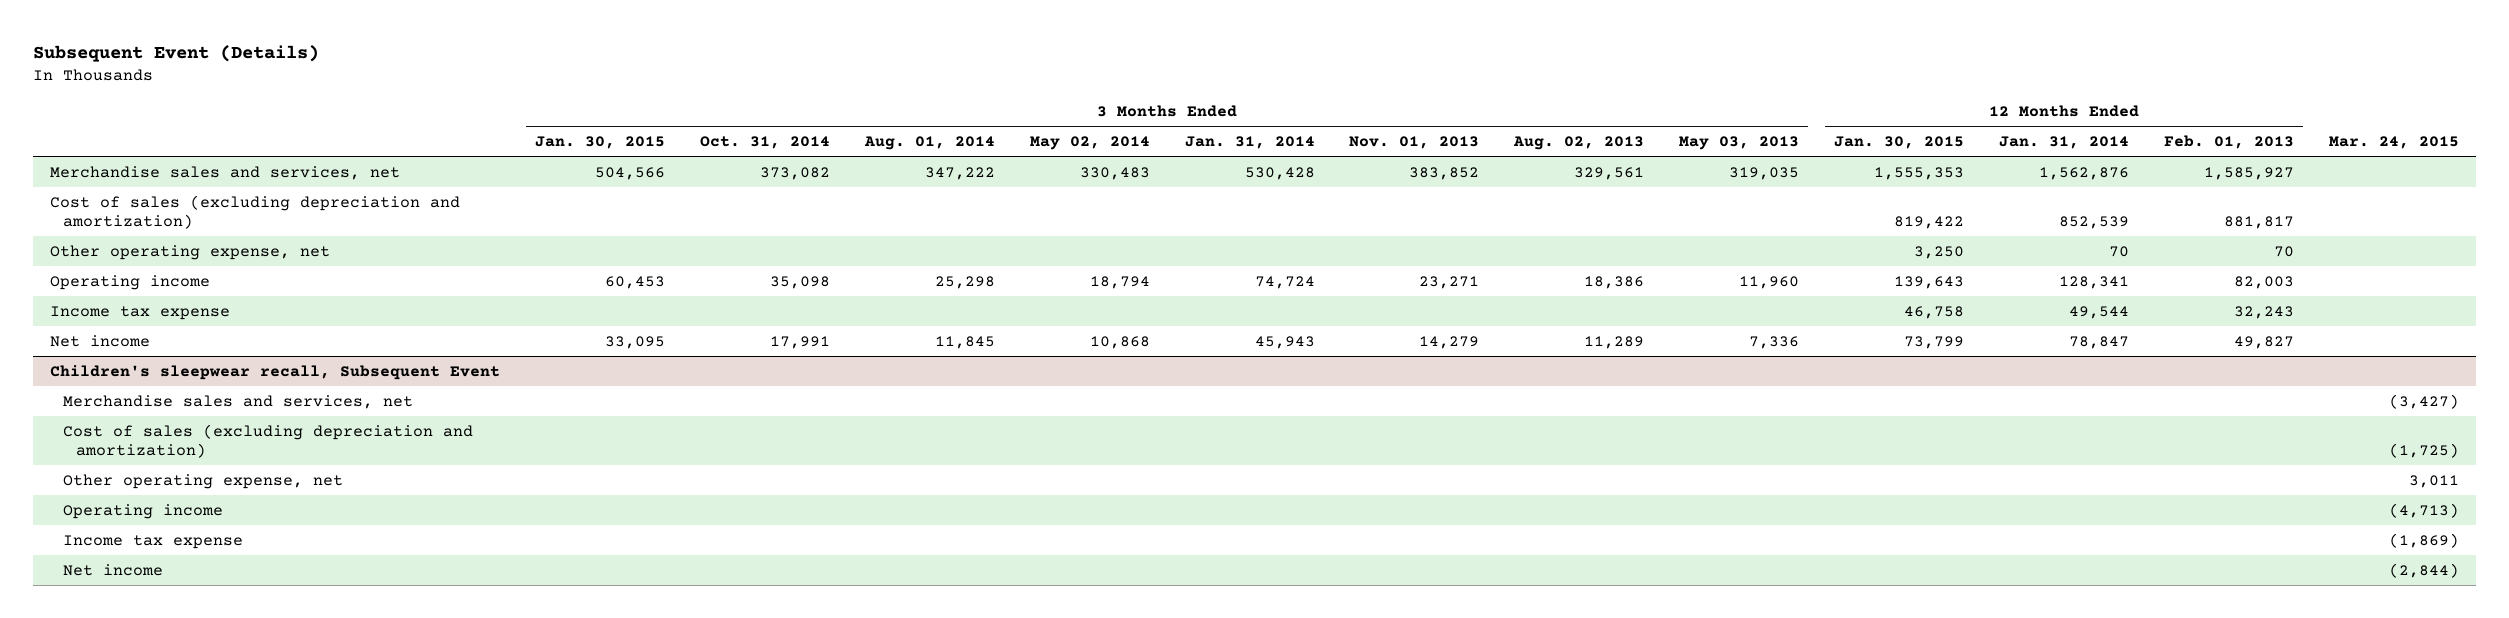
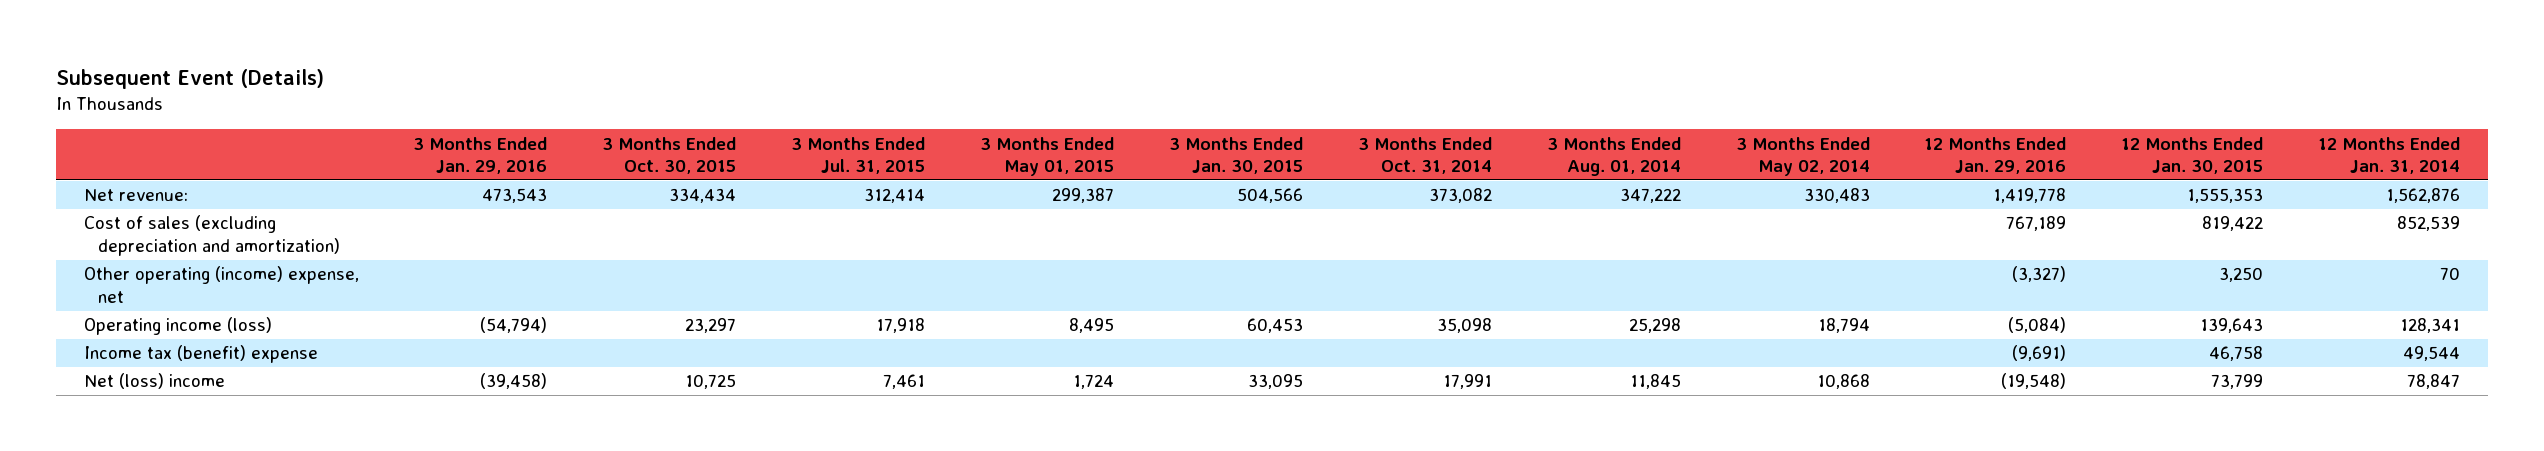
[1184,136,1315,150] Jan. 31, 2014 -> none
[1349,136,1480,150] Nov. 01, 2013 -> none
[1513,136,1645,151] Aug. 02, 2013 -> none
[1679,136,1800,151] May 03, 2013 -> none
[2163,135,2294,150] Feb. 01, 2013 -> none
[2328,136,2459,150] Mar. 24, 2015 -> none
none -> [413,136,548,175] 3 Months Ended Jan. 29, 2016
none -> [602,136,737,175] 3 Months Ended Oct. 30, 2015
none -> [791,136,926,175] 3 Months Ended Jul. 31, 2015
none -> [980,136,1115,177] 3 Months Ended May 01, 2015
none -> [1924,136,2067,175] 12 Months Ended Jan. 29, 2016
[49,165,400,180] Merchandise sales and services, net -> [83,189,188,202] Net revenue:
[49,364,500,380] Children's sleepwear recall, Subsequent Event -> none
[62,394,413,409] Merchandise sales and services, net -> none
[62,423,473,459] Cost of sales (excluding depreciation and amortization) -> none
[62,473,343,489] Other operating expense, net -> none
[62,503,223,519] Operating income -> none
[62,534,243,549] Income tax expense -> none
[62,563,163,576] Net income -> none
[49,244,330,260] Other operating expense, net -> [83,266,359,303] Other operating (income) expense, net
[49,274,210,290] Operating income -> [83,317,272,336] Operating income (loss)
[49,305,230,320] Income tax expense -> [83,345,318,364] Income tax (benefit) expense
[49,334,150,347] Net income -> [83,373,225,390] Net (loss) income

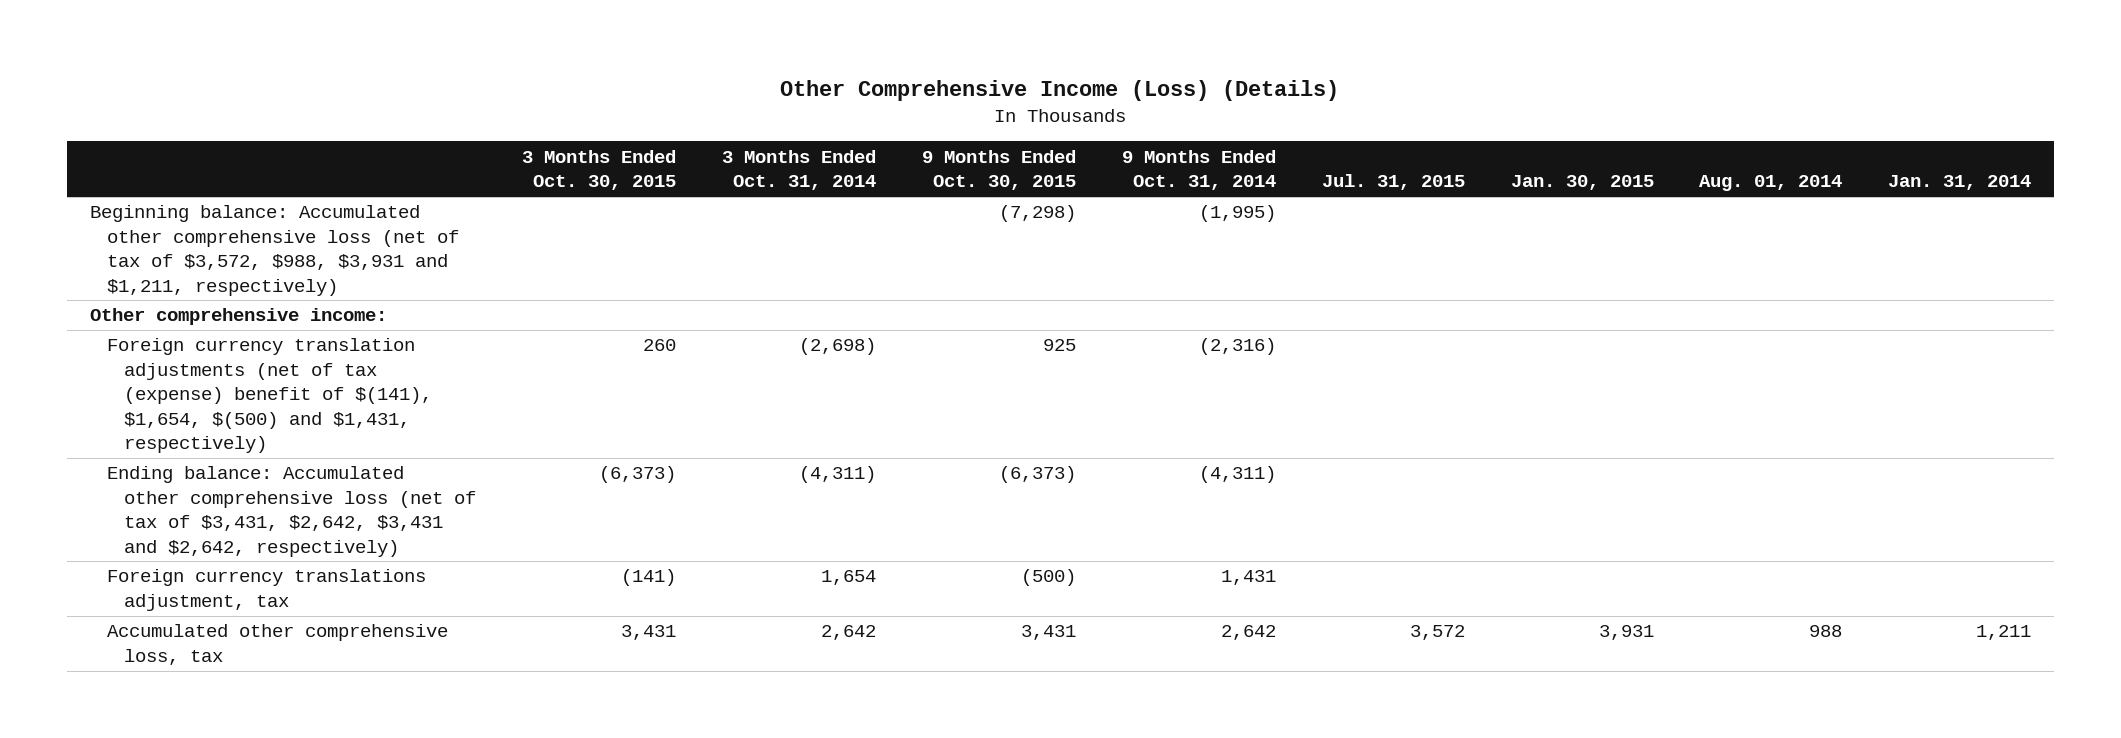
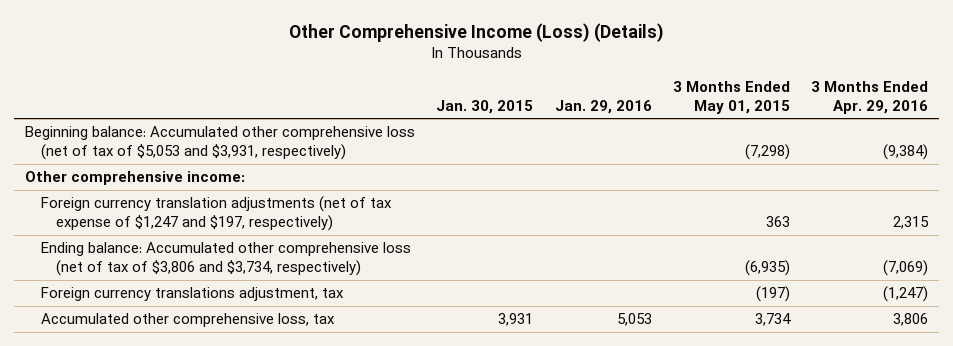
[522,149,677,191] 3 Months Ended Oct. 30, 2015 -> none
[722,149,877,191] 3 Months Ended Oct. 31, 2014 -> none
[922,149,1077,191] 9 Months Ended Oct. 30, 2015 -> none
[1121,149,1276,191] 9 Months Ended Oct. 31, 2014 -> none
[1321,174,1465,191] Jul. 31, 2015 -> none
[1699,175,1843,192] Aug. 01, 2014 -> none
[1888,175,2032,191] Jan. 31, 2014 -> none
none -> [554,99,652,114] Jan. 29, 2016
none -> [672,80,790,114] 3 Months Ended May 01, 2015
none -> [811,80,929,114] 3 Months Ended Apr. 29, 2016
[89,205,459,296] Beginning balance: Accumulated other comprehensive loss (net of tax of $3,572, $988, $3,931 and $1,211, respectively) -> [25,126,416,161] Beginning balance: Accumulated other comprehensive loss (net of tax of $5,053 and $3,931, respectively)
[106,338,433,454] Foreign currency translation adjustments (net of tax (expense) benefit of $(141), $1,654, $(500) and $1,431, respectively) -> [40,196,392,232] Foreign currency translation adjustments (net of tax expense of $1,247 and $197, respectively)
[106,466,477,557] Ending balance: Accumulated other comprehensive loss (net of tax of $3,431, $2,642, $3,431 and $2,642, respectively) -> [40,242,411,277] Ending balance: Accumulated other comprehensive loss (net of tax of $3,806 and $3,734, respectively)

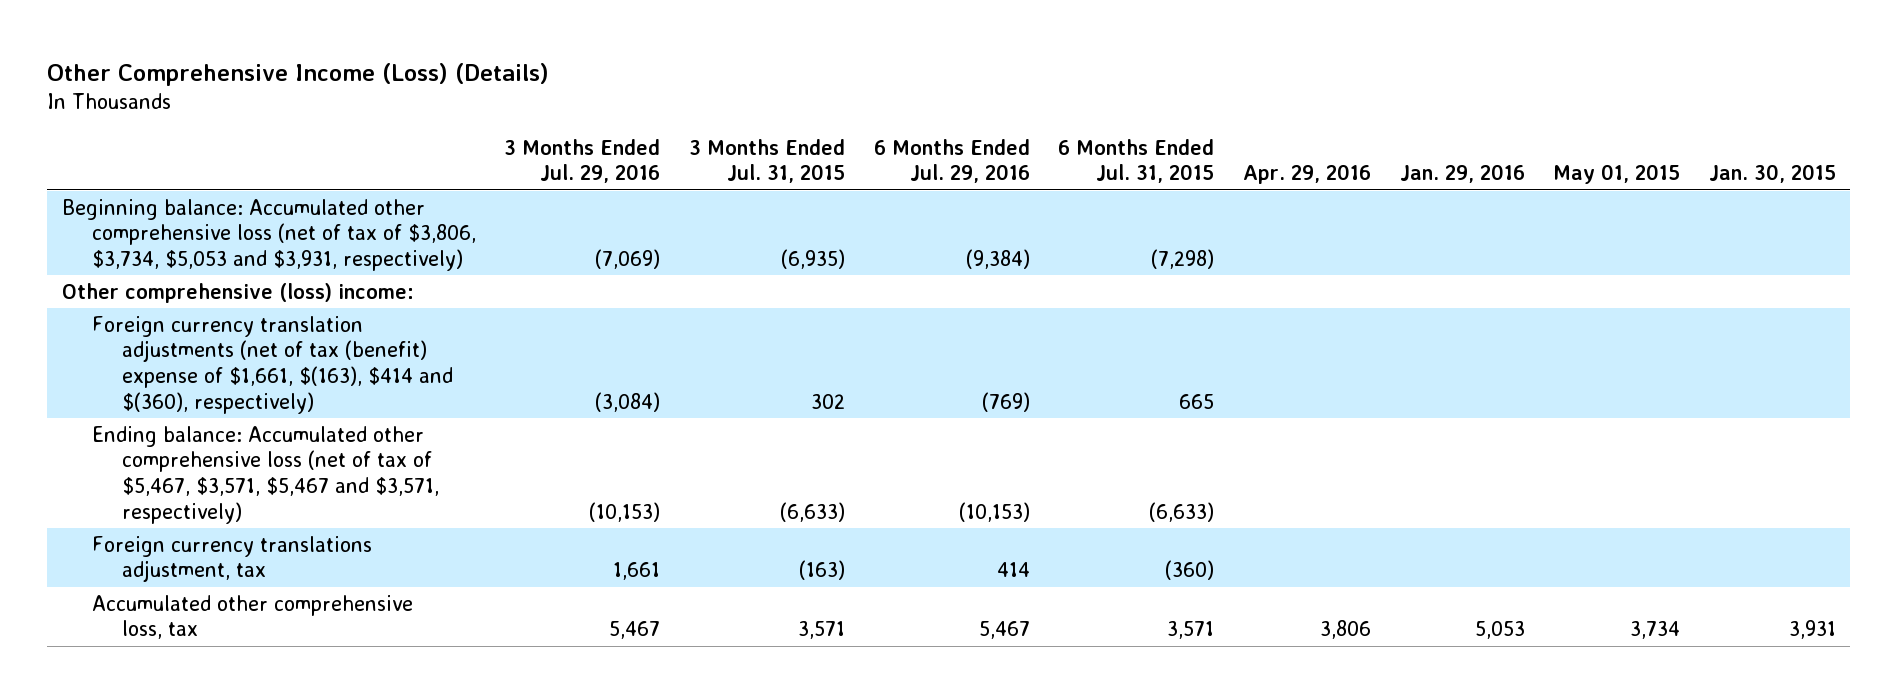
[672,80,790,114] 3 Months Ended May 01, 2015 -> none
[811,80,929,114] 3 Months Ended Apr. 29, 2016 -> none
none -> [504,138,661,184] 3 Months Ended Jul. 29, 2016
none -> [688,138,845,184] 3 Months Ended Jul. 31, 2015
none -> [873,138,1030,184] 6 Months Ended Jul. 29, 2016
none -> [1058,138,1215,184] 6 Months Ended Jul. 31, 2015
none -> [1242,164,1371,185] Apr. 29, 2016
none -> [1553,164,1681,185] May 01, 2015
[25,126,416,161] Beginning balance: Accumulated other comprehensive loss (net of tax of $5,053 and $3,931, respectively) -> [61,198,476,272] Beginning balance: Accumulated other comprehensive loss (net of tax of $3,806, $3,734, $5,053 and $3,931, respectively)
[25,171,246,186] Other comprehensive income: -> [61,282,414,303] Other comprehensive (loss) income:
[40,196,392,232] Foreign currency translation adjustments (net of tax expense of $1,247 and $197, respectively) -> [91,315,453,414] Foreign currency translation adjustments (net of tax (benefit) expense of $1,661, $(163), $414 and $(360), respectively)
[40,242,411,277] Ending balance: Accumulated other comprehensive loss (net of tax of $3,806 and $3,734, respectively) -> [91,425,439,524] Ending balance: Accumulated other comprehensive loss (net of tax of $5,467, $3,571, $5,467 and $3,571, respectively)

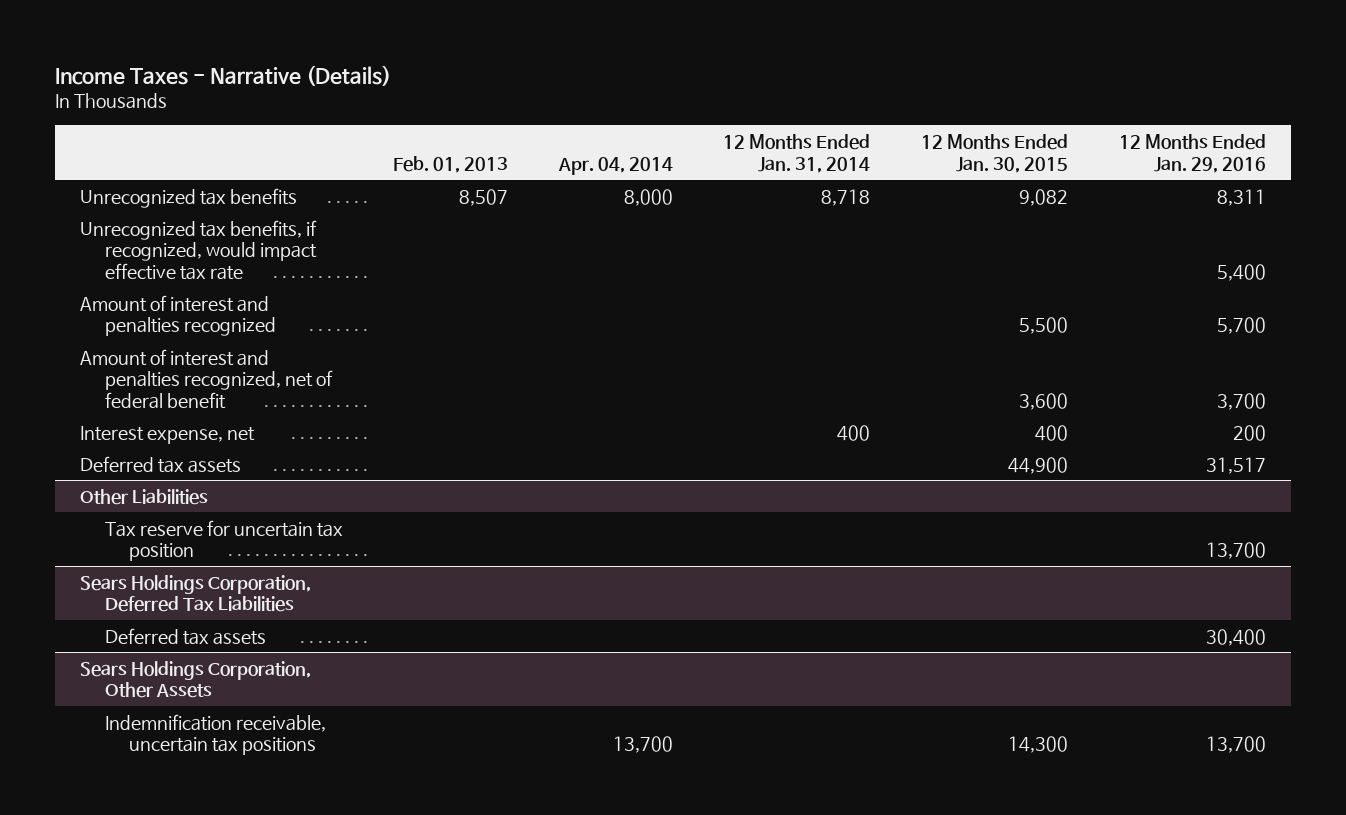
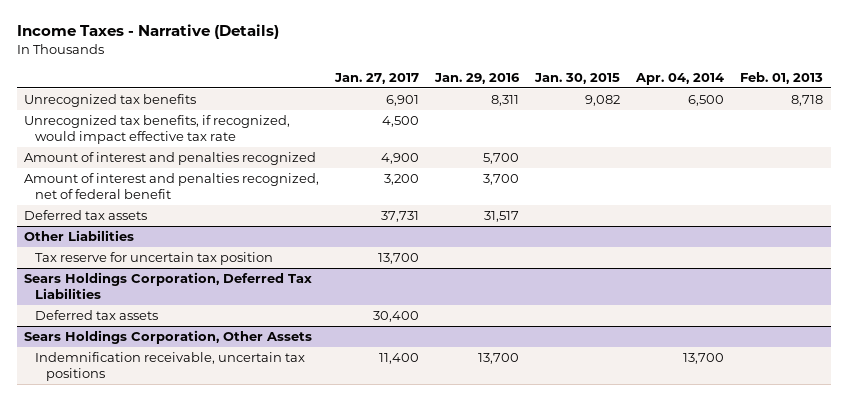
[723,133,871,173] 12 Months Ended Jan. 31, 2014 -> none
[921,133,1069,173] 12 Months Ended Jan. 30, 2015 -> none
[1118,133,1266,173] 12 Months Ended Jan. 29, 2016 -> none
none -> [334,72,420,84] Jan. 27, 2017
none -> [434,72,521,84] Jan. 29, 2016
none -> [533,72,620,84] Jan. 30, 2015
[459,188,509,206] 8,507 -> [790,94,823,106] 8,718
[623,188,673,206] 8,000 -> [687,94,724,106] 6,500
[80,425,256,444] Interest expense, net -> none

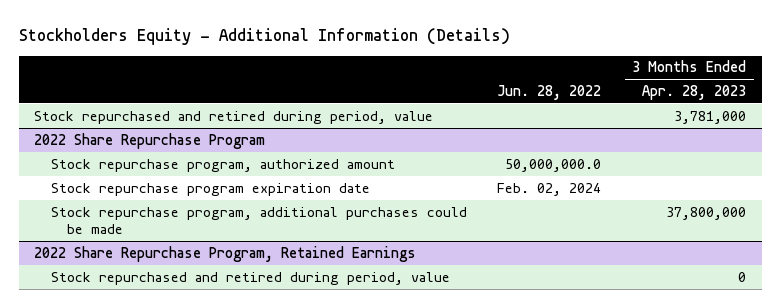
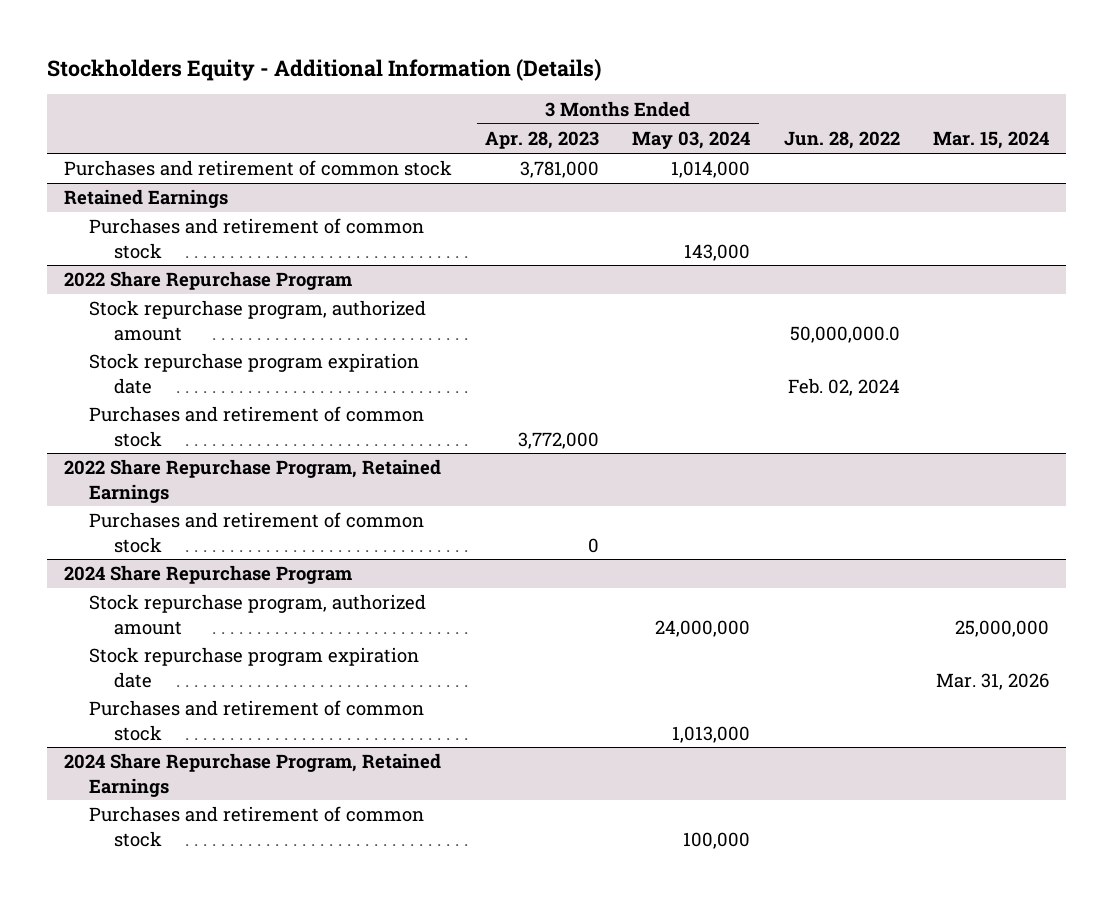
none -> [632,131,751,150] May 03, 2024
none -> [933,131,1050,150] Mar. 15, 2024
[33,110,433,124] Stock repurchased and retired during period, value -> [63,160,452,177] Purchases and retirement of common stock
none -> [63,189,228,209] Retained Earnings
none -> [88,218,424,259] Purchases and retirement of common stock
[50,206,467,235] Stock repurchase program, additional purchases could be made -> none
none -> [88,406,424,447] Purchases and retirement of common stock
[50,271,450,285] Stock repurchased and retired during period, value -> [88,512,424,553] Purchases and retirement of common stock
none -> [63,565,352,585] 2024 Share Repurchase Program
none -> [88,594,426,635] Stock repurchase program, authorized amount
none -> [88,647,419,688] Stock repurchase program expiration date
none -> [88,700,424,741] Purchases and retirement of common stock
none -> [63,753,441,797] 2024 Share Repurchase Program, Retained Earnings
none -> [88,806,424,847] Purchases and retirement of common stock

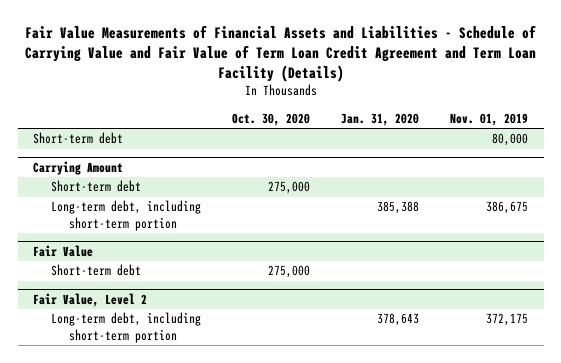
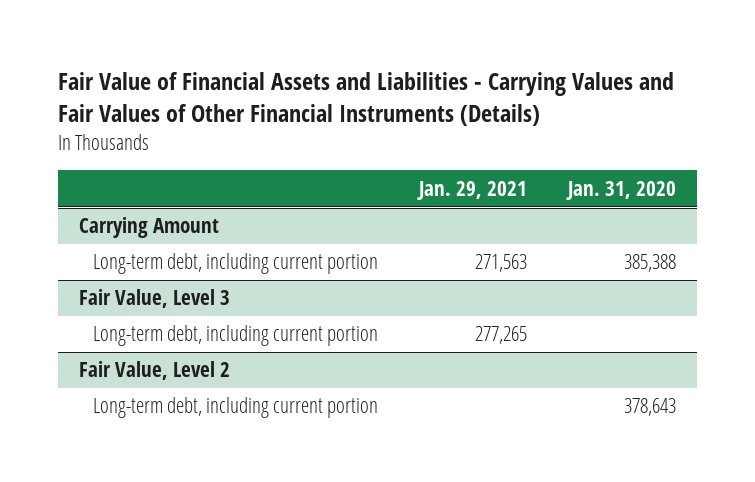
[24,24,536,82] Fair Value Measurements of Financial Assets and Liabilities - Schedule of Carrying Value and Fair Value of Term Loan Credit Agreement and Term Loan Facility (Details) -> [58,72,675,127] Fair Value of Financial Assets and Liabilities - Carrying Values and Fair Values of Other Financial Instruments (Details)
[232,112,311,126] Oct. 30, 2020 -> none
[450,112,529,126] Nov. 01, 2019 -> none
none -> [417,180,528,200] Jan. 29, 2021
[33,132,124,145] Short-term debt -> none
[51,180,142,193] Short-term debt -> none
[51,264,142,277] Short-term debt -> none
[51,200,202,231] Long-term debt, including short-term portion -> [93,253,379,275] Long-term debt, including current portion
[33,244,94,257] Fair Value -> [78,289,230,309] Fair Value, Level 3
none -> [93,325,379,347] Long-term debt, including current portion
[51,312,202,343] Long-term debt, including short-term portion -> [93,397,379,419] Long-term debt, including current portion

